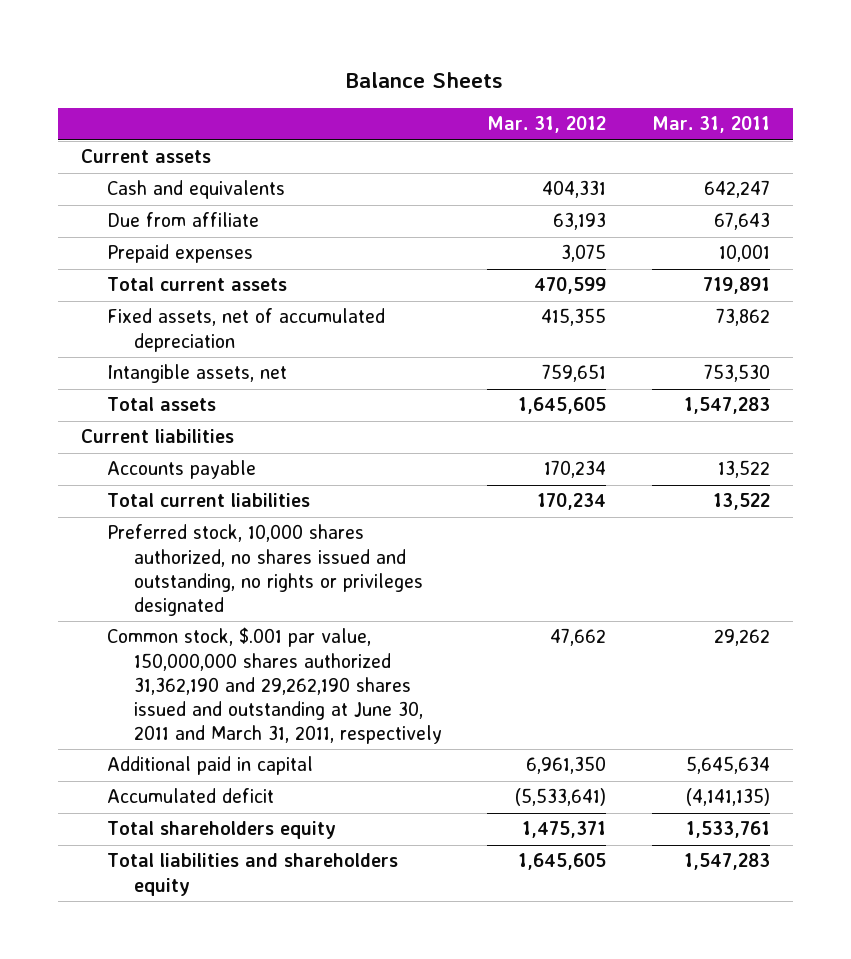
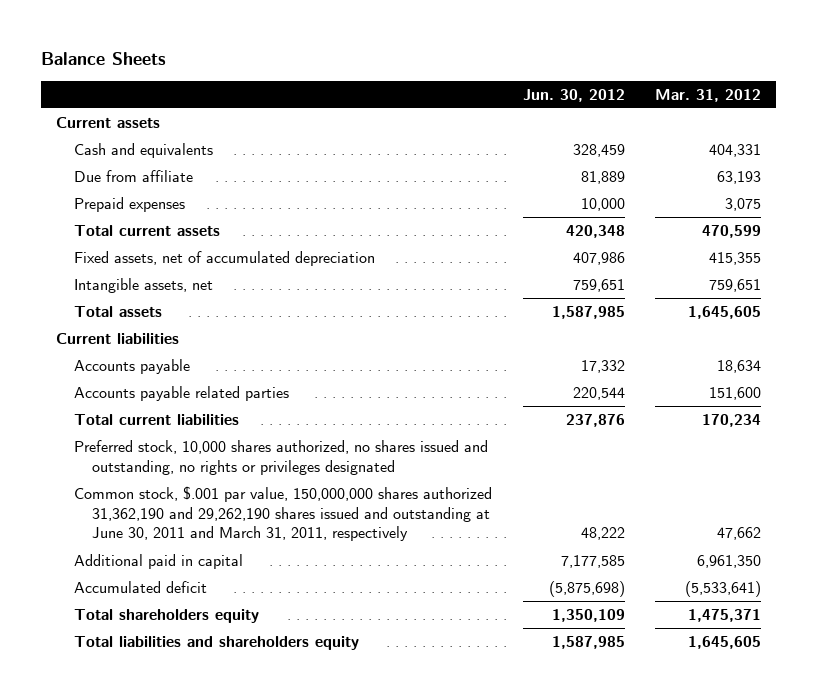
[651,116,770,134] Mar. 31, 2011 -> none
none -> [522,88,625,102] Jun. 30, 2012
[544,460,607,479] 170,234 -> [716,360,761,374] 18,634
none -> [74,386,290,402] Accounts payable related parties

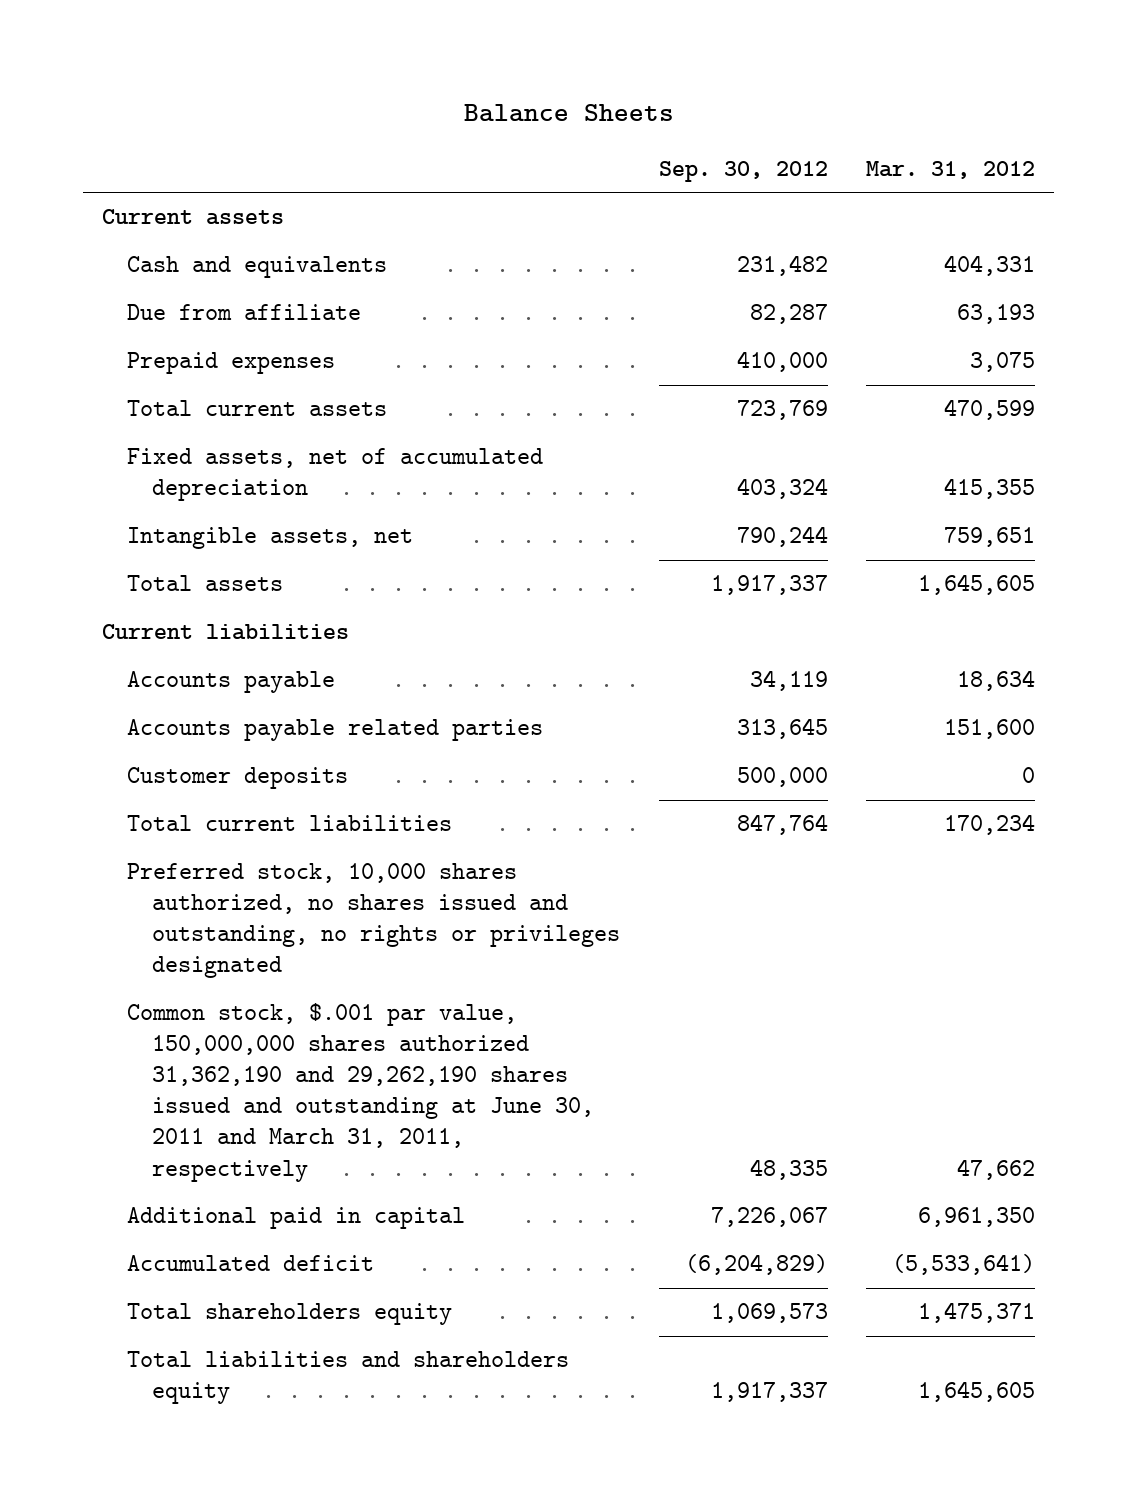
[522,88,625,102] Jun. 30, 2012 -> none
none -> [658,161,828,183] Sep. 30, 2012
none -> [127,767,349,790] Customer deposits

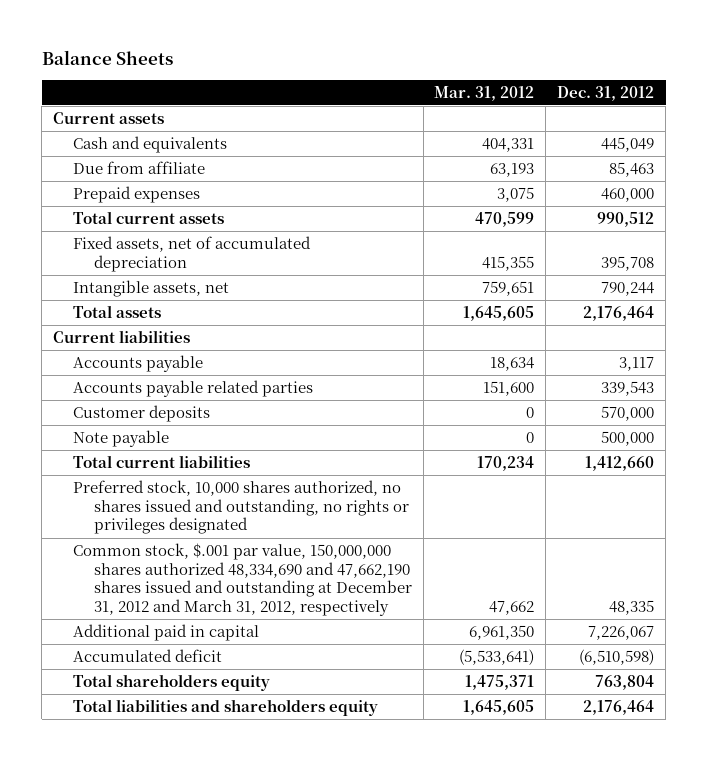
[658,161,828,183] Sep. 30, 2012 -> none
none -> [557,85,655,101] Dec. 31, 2012
none -> [73,430,170,448] Note payable
[127,1003,595,1182] Common stock, $.001 par value, 150,000,000 shares authorized 31,362,190 and 29,262,190 shares issued and outstanding at June 30, 2011 and March 31, 2011, respectively -> [73,543,412,617] Common stock, $.001 par value, 150,000,000 shares authorized 48,334,690 and 47,662,190 shares issued and outstanding at December 31, 2012 and March 31, 2012, respectively

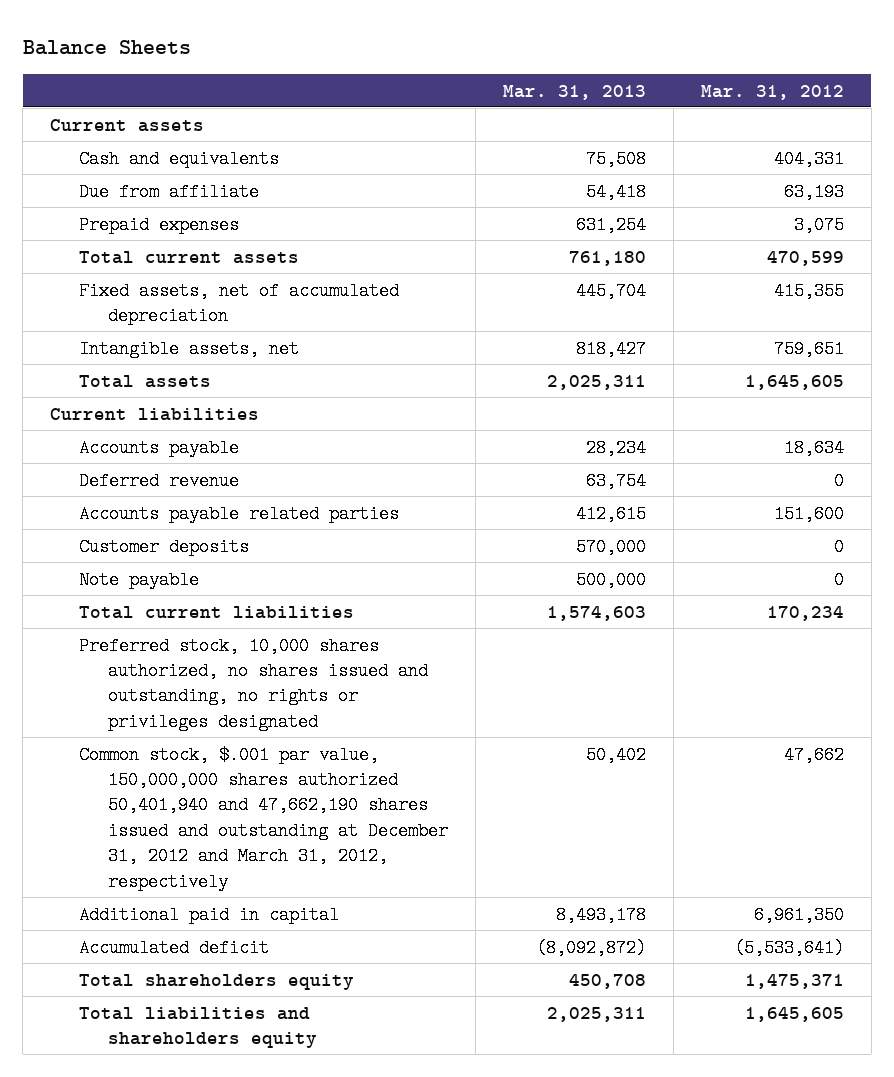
[557,85,655,101] Dec. 31, 2012 -> none
none -> [502,84,646,100] Mar. 31, 2013
none -> [78,471,239,490] Deferred revenue
[73,543,412,617] Common stock, $.001 par value, 150,000,000 shares authorized 48,334,690 and 47,662,190 shares issued and outstanding at December 31, 2012 and March 31, 2012, respectively -> [78,745,448,891] Common stock, $.001 par value, 150,000,000 shares authorized 50,401,940 and 47,662,190 shares issued and outstanding at December 31, 2012 and March 31, 2012, respectively

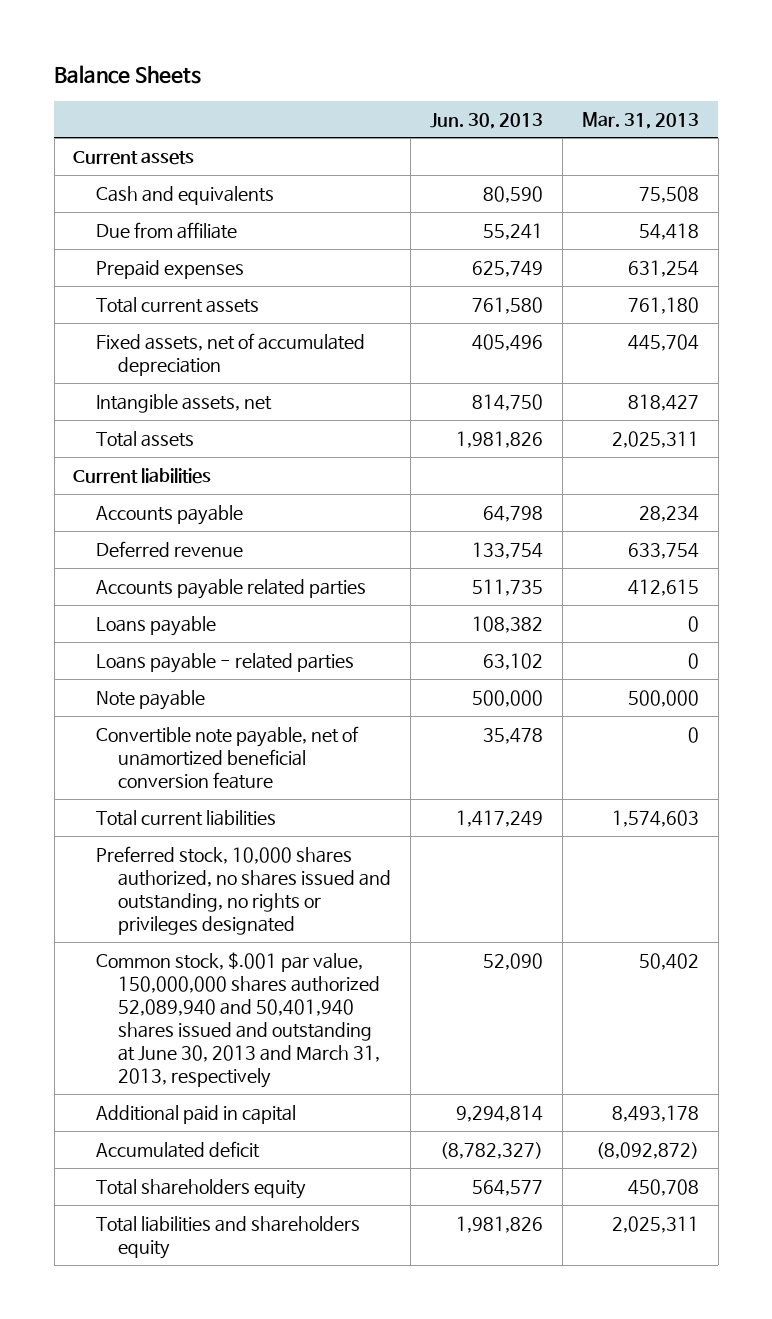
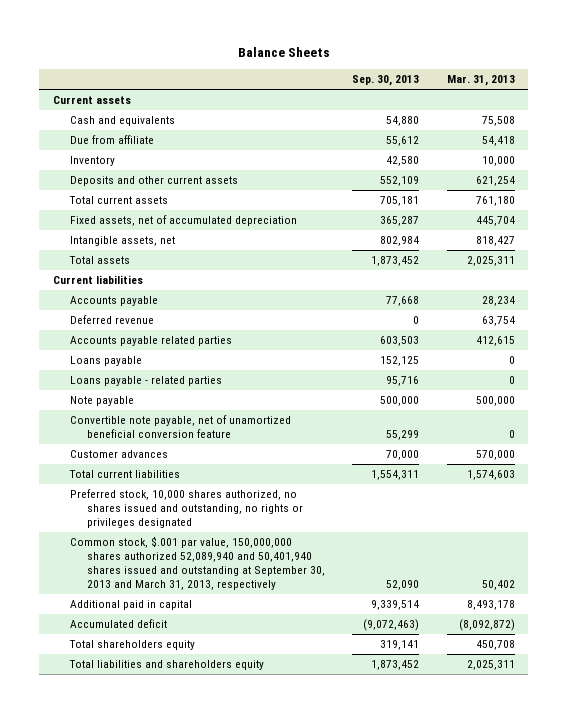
[430,112,544,129] Jun. 30, 2013 -> none
none -> [352,75,420,87] Sep. 30, 2013
[95,259,244,279] Prepaid expenses -> none
none -> [70,156,116,167] Inventory
none -> [70,176,239,187] Deposits and other current assets
[627,542,699,559] 633,754 -> [481,316,515,327] 63,754
none -> [70,450,169,459] Customer advances
[95,951,381,1089] Common stock, $.001 par value, 150,000,000 shares authorized 52,089,940 and 50,401,940 shares issued and outstanding at June 30, 2013 and March 31, 2013, respectively -> [70,536,326,591] Common stock, $.001 par value, 150,000,000 shares authorized 52,089,940 and 50,401,940 shares issued and outstanding at September 30, 2013 and March 31, 2013, respectively

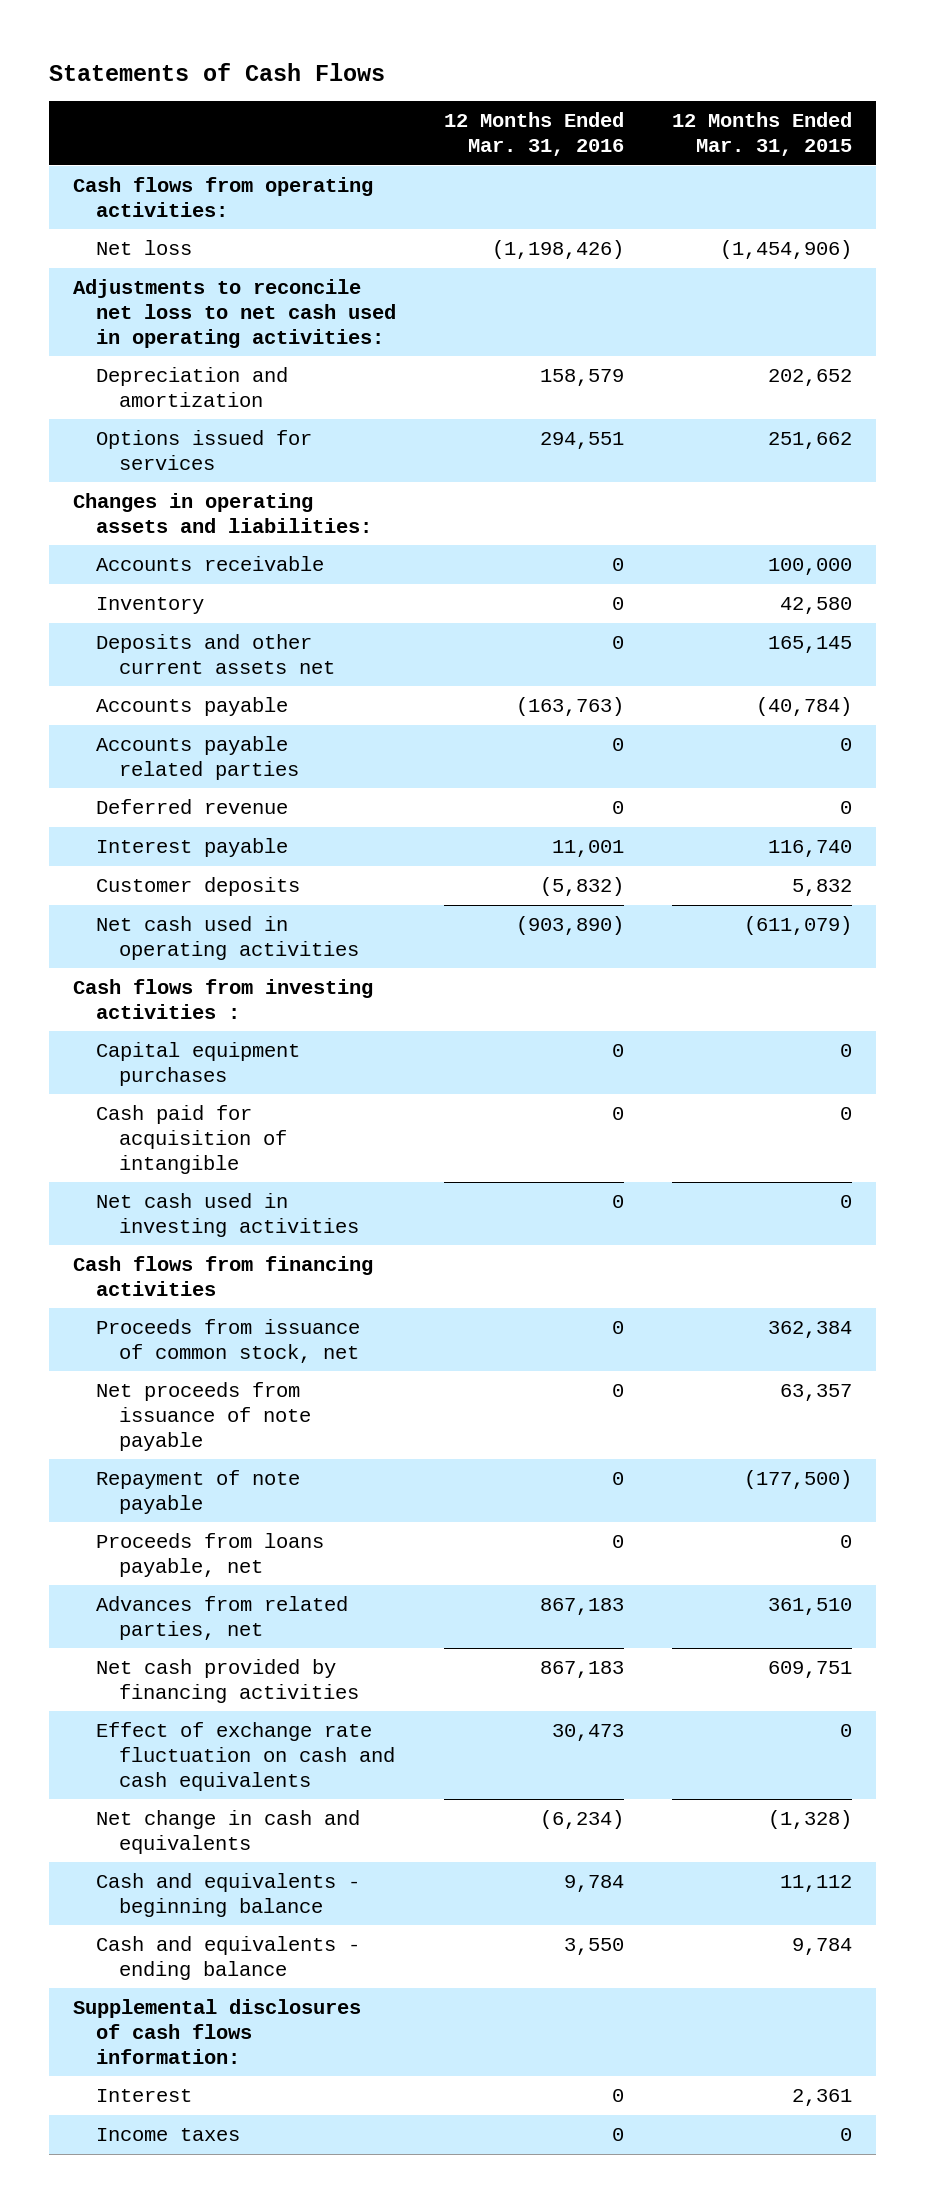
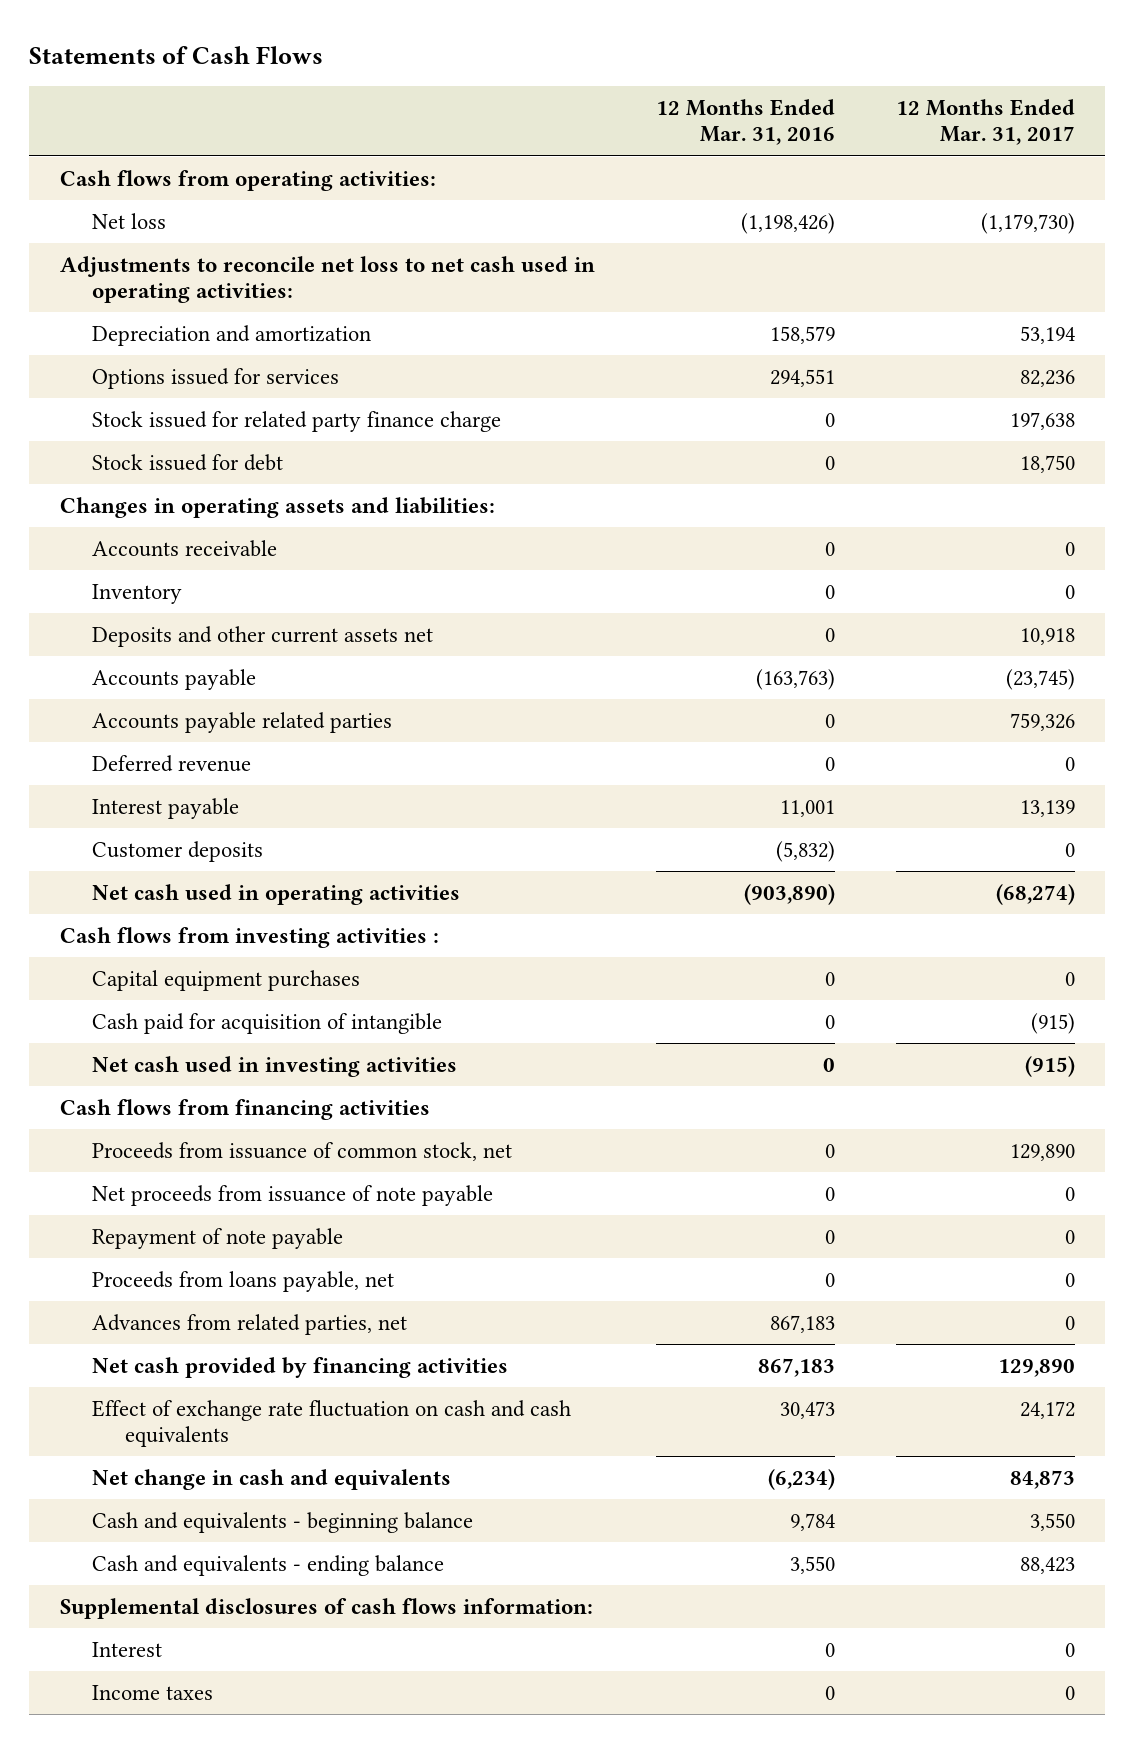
[671,112,852,157] 12 Months Ended Mar. 31, 2015 -> none
none -> [895,99,1075,146] 12 Months Ended Mar. 31, 2017
none -> [92,410,502,432] Stock issued for related party finance charge
none -> [92,453,284,471] Stock issued for debt

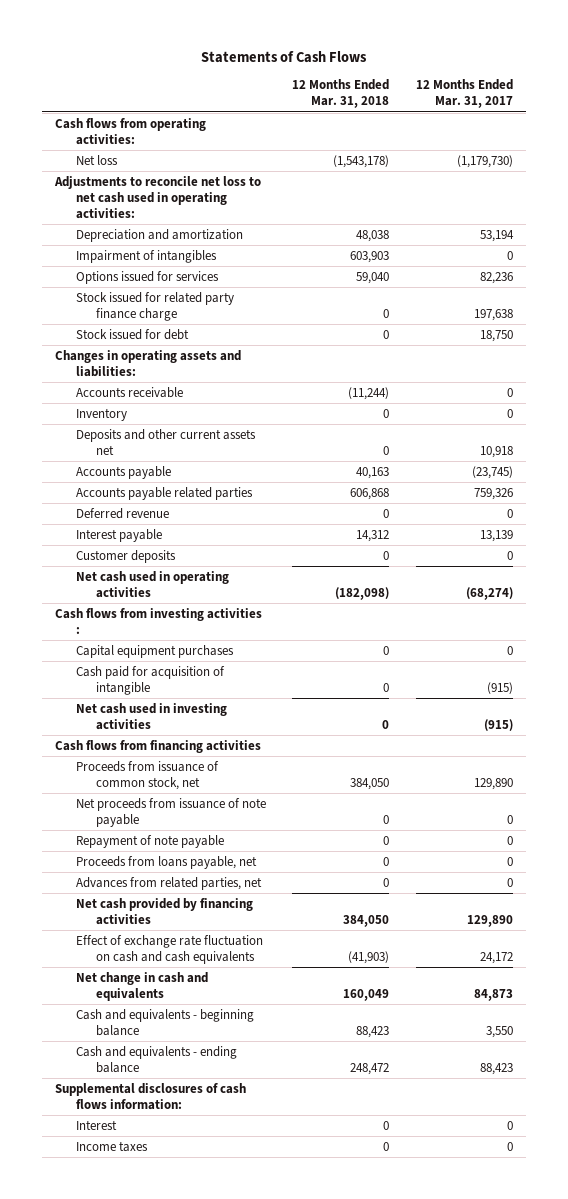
[655,99,835,146] 12 Months Ended Mar. 31, 2016 -> none
none -> [292,79,390,109] 12 Months Ended Mar. 31, 2018
none -> [75,249,217,263] Impairment of intangibles

